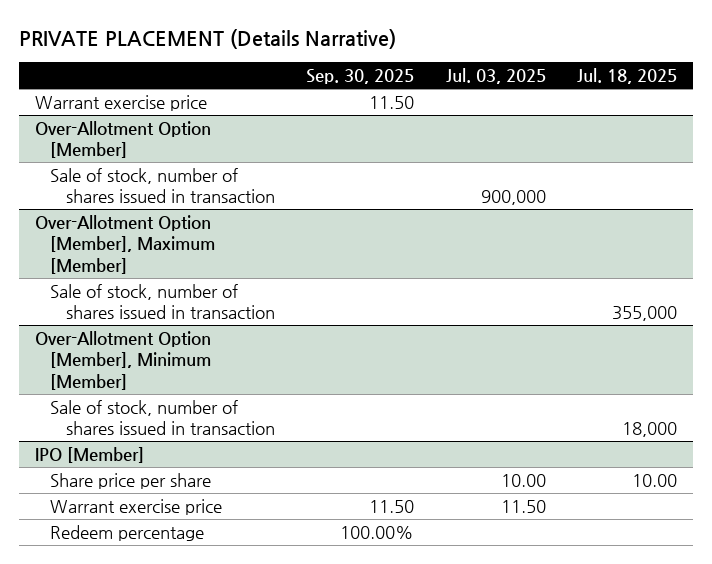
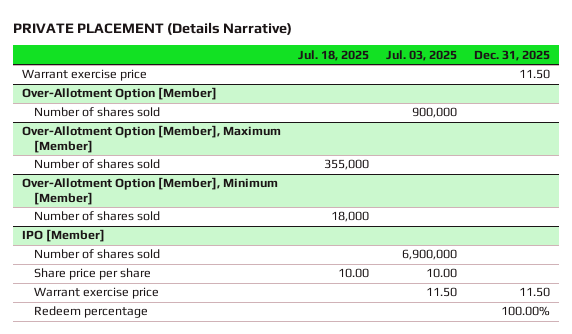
[306,69,415,85] Sep. 30, 2025 -> none
none -> [474,49,551,61] Dec. 31, 2025
[50,167,276,204] Sale of stock, number of shares issued in transaction -> [33,107,160,118] Number of shares sold
[50,283,276,320] Sale of stock, number of shares issued in transaction -> [33,159,160,170] Number of shares sold
[50,399,276,436] Sale of stock, number of shares issued in transaction -> [33,211,160,222] Number of shares sold
none -> [33,249,160,260] Number of shares sold

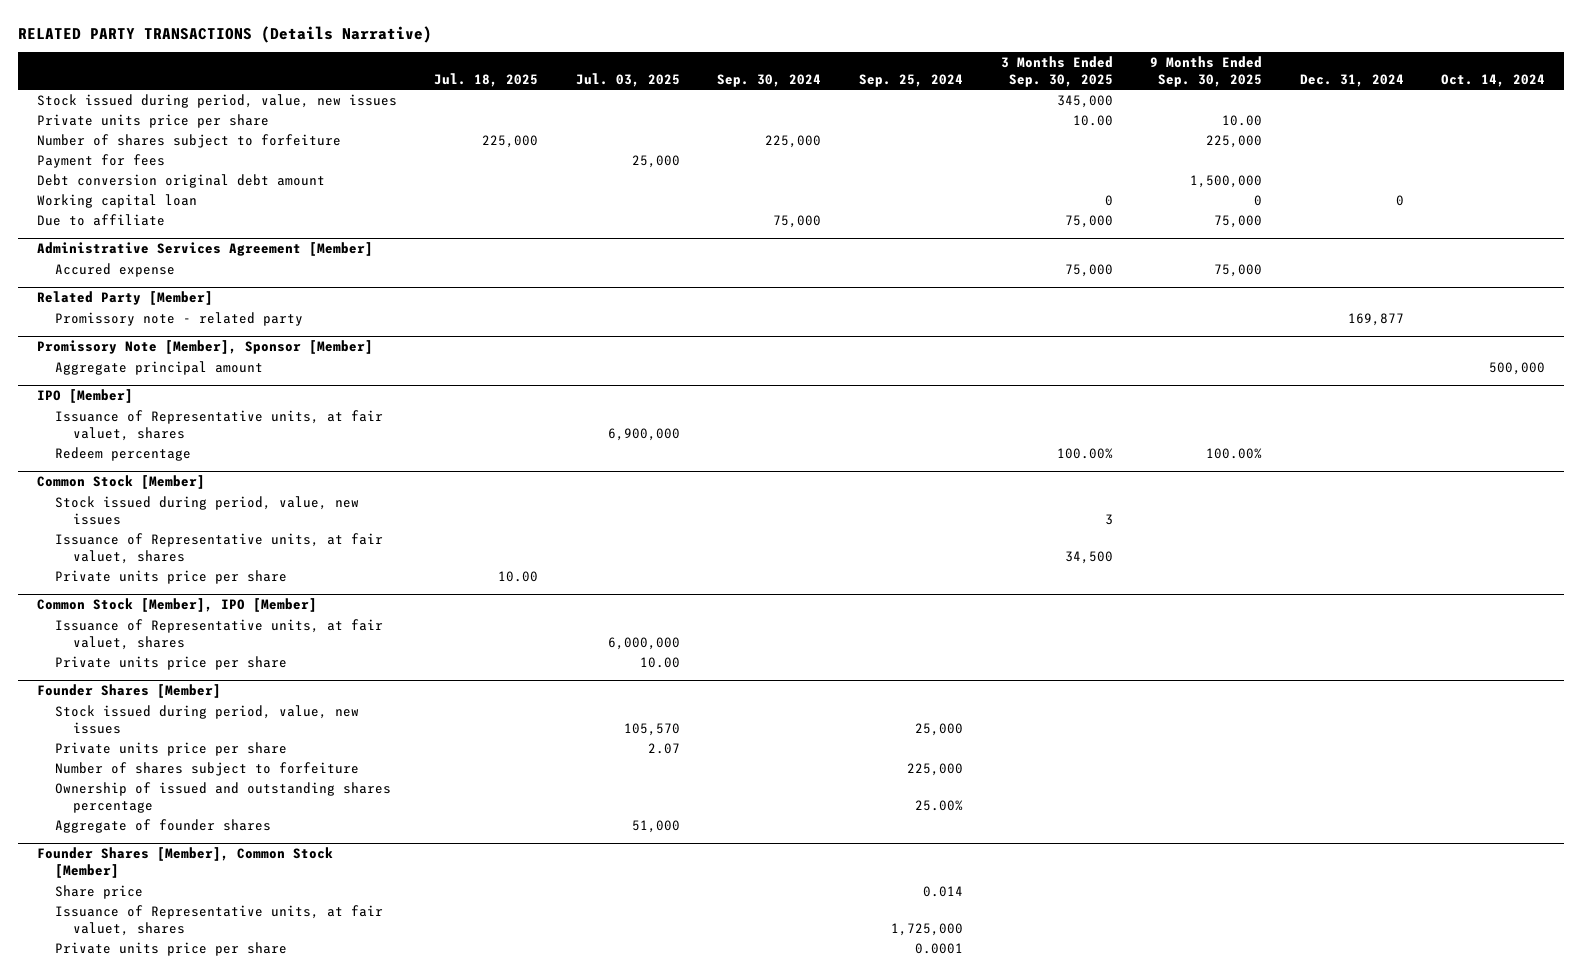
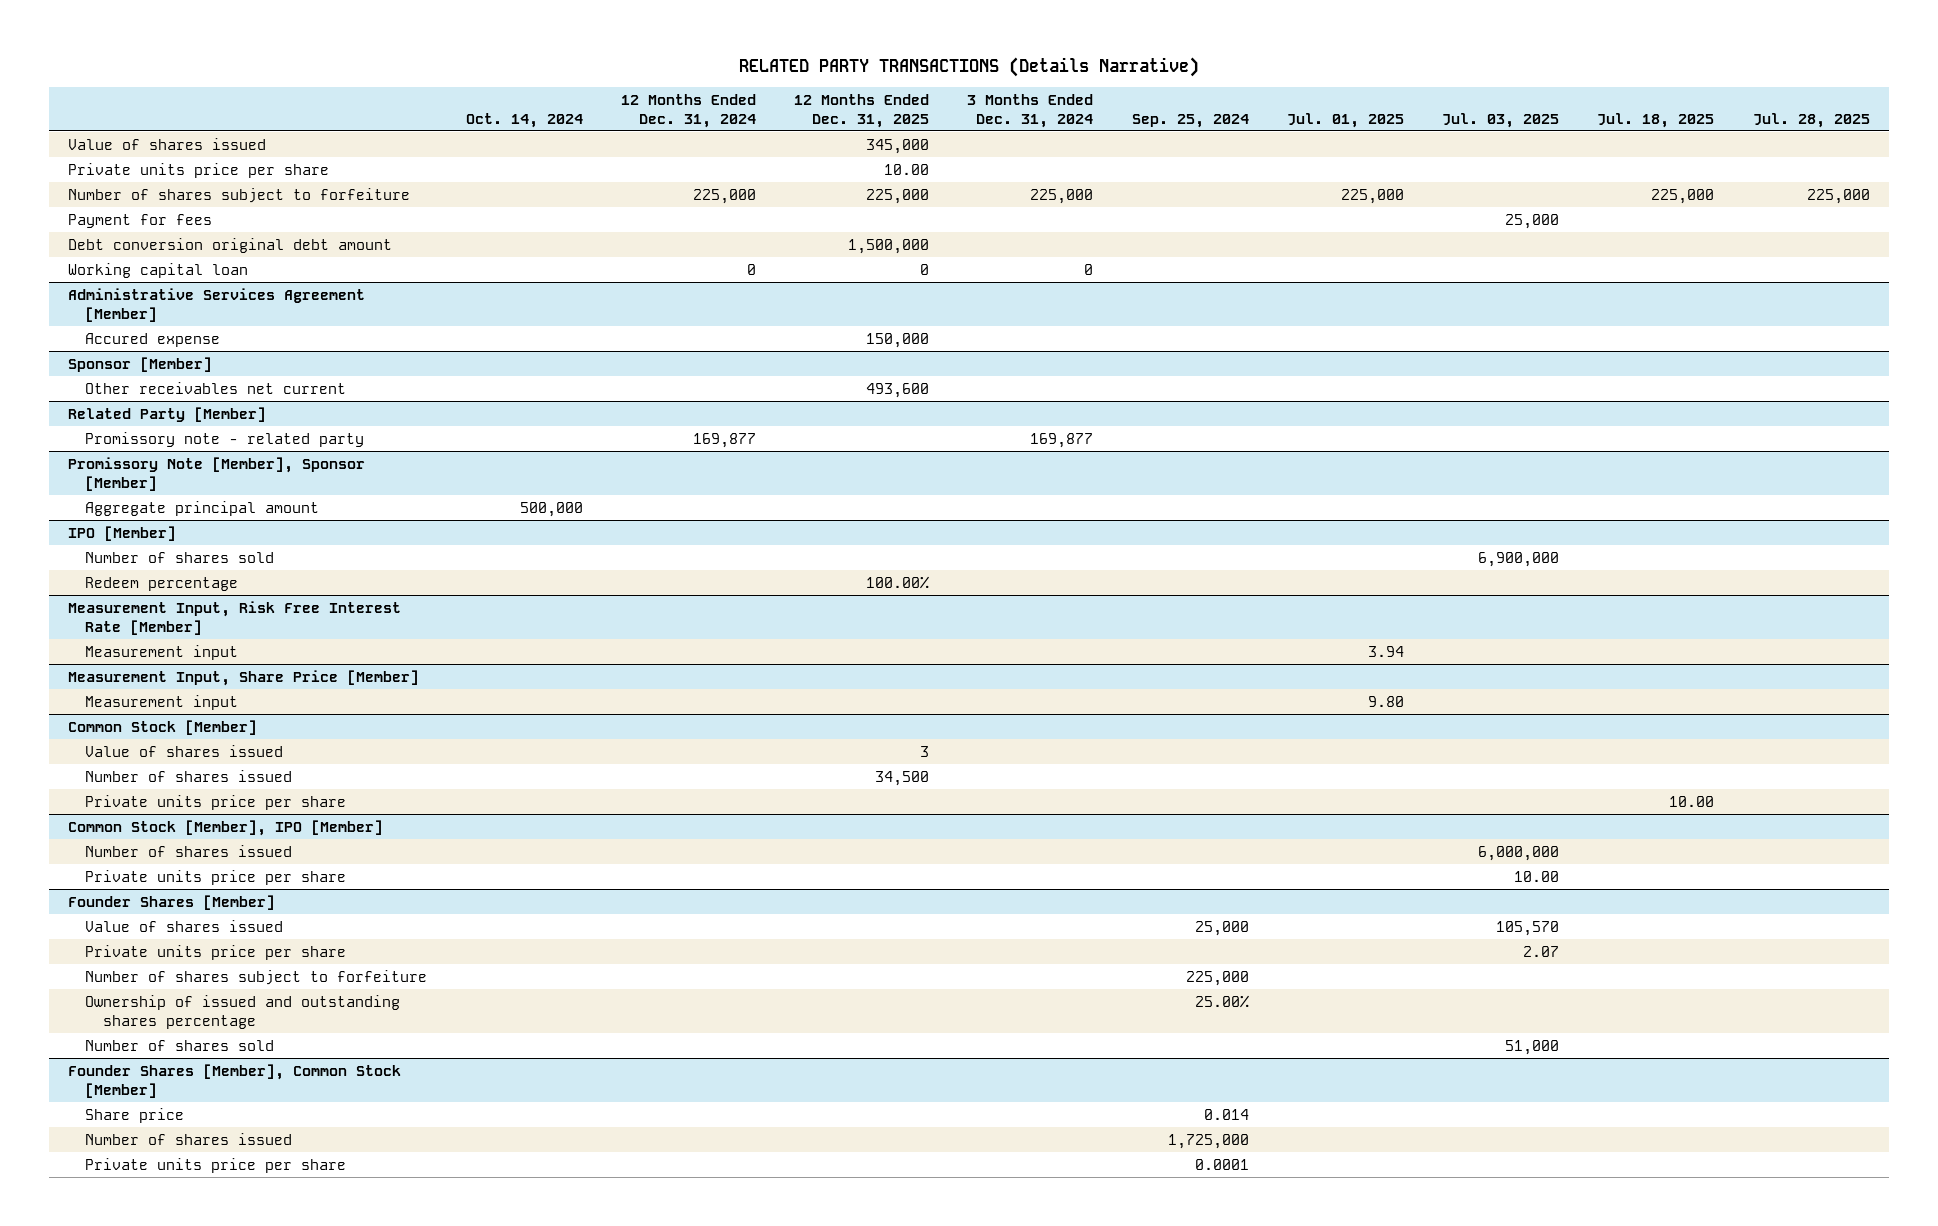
[717,73,822,87] Sep. 30, 2024 -> none
[1000,55,1113,87] 3 Months Ended Sep. 30, 2025 -> none
[1150,55,1263,87] 9 Months Ended Sep. 30, 2025 -> none
[1299,73,1404,87] Dec. 31, 2024 -> none
none -> [620,93,756,128] 12 Months Ended Dec. 31, 2024
none -> [794,93,930,128] 12 Months Ended Dec. 31, 2025
none -> [967,93,1094,128] 3 Months Ended Dec. 31, 2024
none -> [1286,112,1404,128] Jul. 01, 2025
none -> [1752,112,1870,128] Jul. 28, 2025
[36,93,397,108] Stock issued during period, value, new issues -> [68,137,267,150] Value of shares issued
[36,213,165,226] Due to affiliate -> none
none -> [68,356,213,372] Sponsor [Member]
none -> [85,381,347,394] Other receivables net current
[54,409,383,441] Issuance of Representative units, at fair valuet, shares -> none
none -> [85,551,275,563] Number of shares sold
none -> [68,600,402,635] Measurement Input, Risk Free Interest Rate [Member]
none -> [85,644,239,660] Measurement input
none -> [68,669,420,686] Measurement Input, Share Price [Member]
none -> [85,694,239,710] Measurement input
[54,495,359,525] Stock issued during period, value, new issues -> [85,744,284,757] Value of shares issued
[54,532,383,564] Issuance of Representative units, at fair valuet, shares -> [85,769,293,782] Number of shares issued
[54,618,383,650] Issuance of Representative units, at fair valuet, shares -> [85,844,293,857] Number of shares issued
[54,704,359,734] Stock issued during period, value, new issues -> [85,919,284,932] Value of shares issued
[54,818,271,833] Aggregate of founder shares -> [85,1039,275,1051] Number of shares sold
[54,904,383,936] Issuance of Representative units, at fair valuet, shares -> [85,1132,293,1145] Number of shares issued

